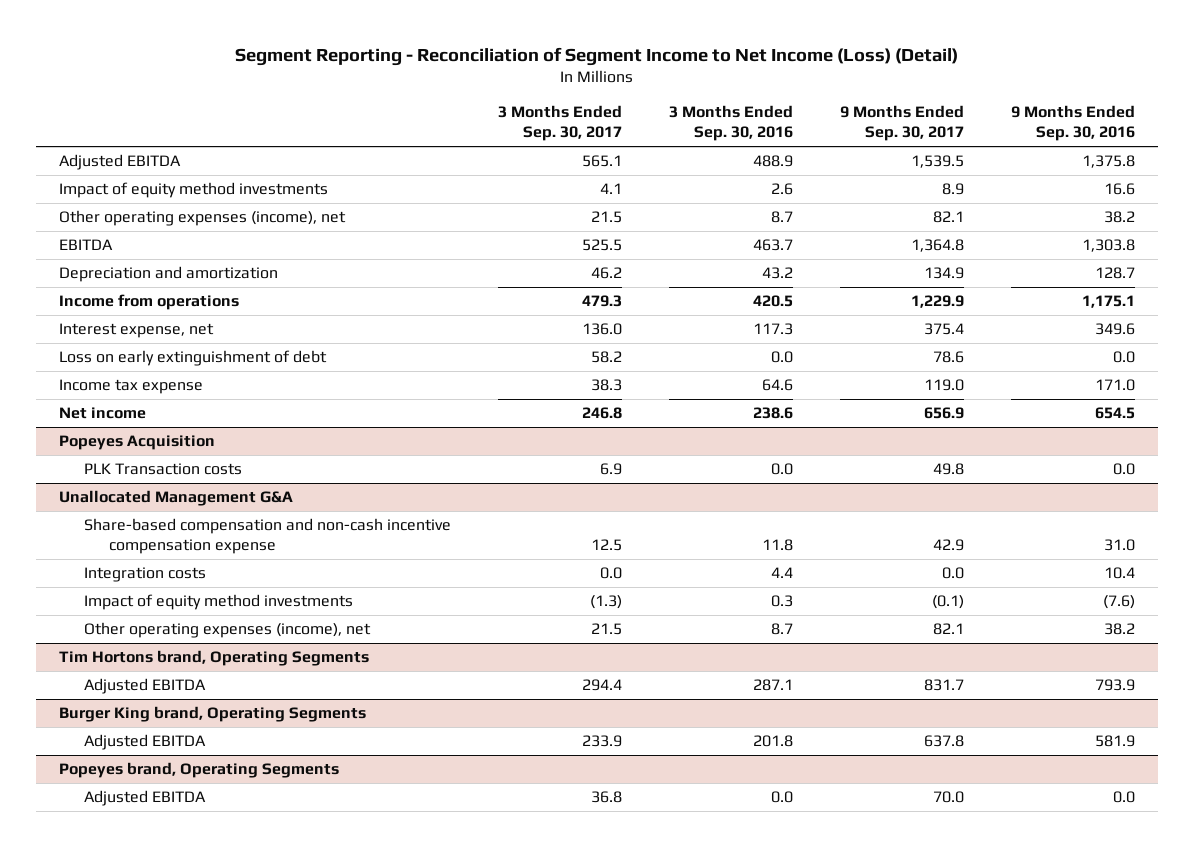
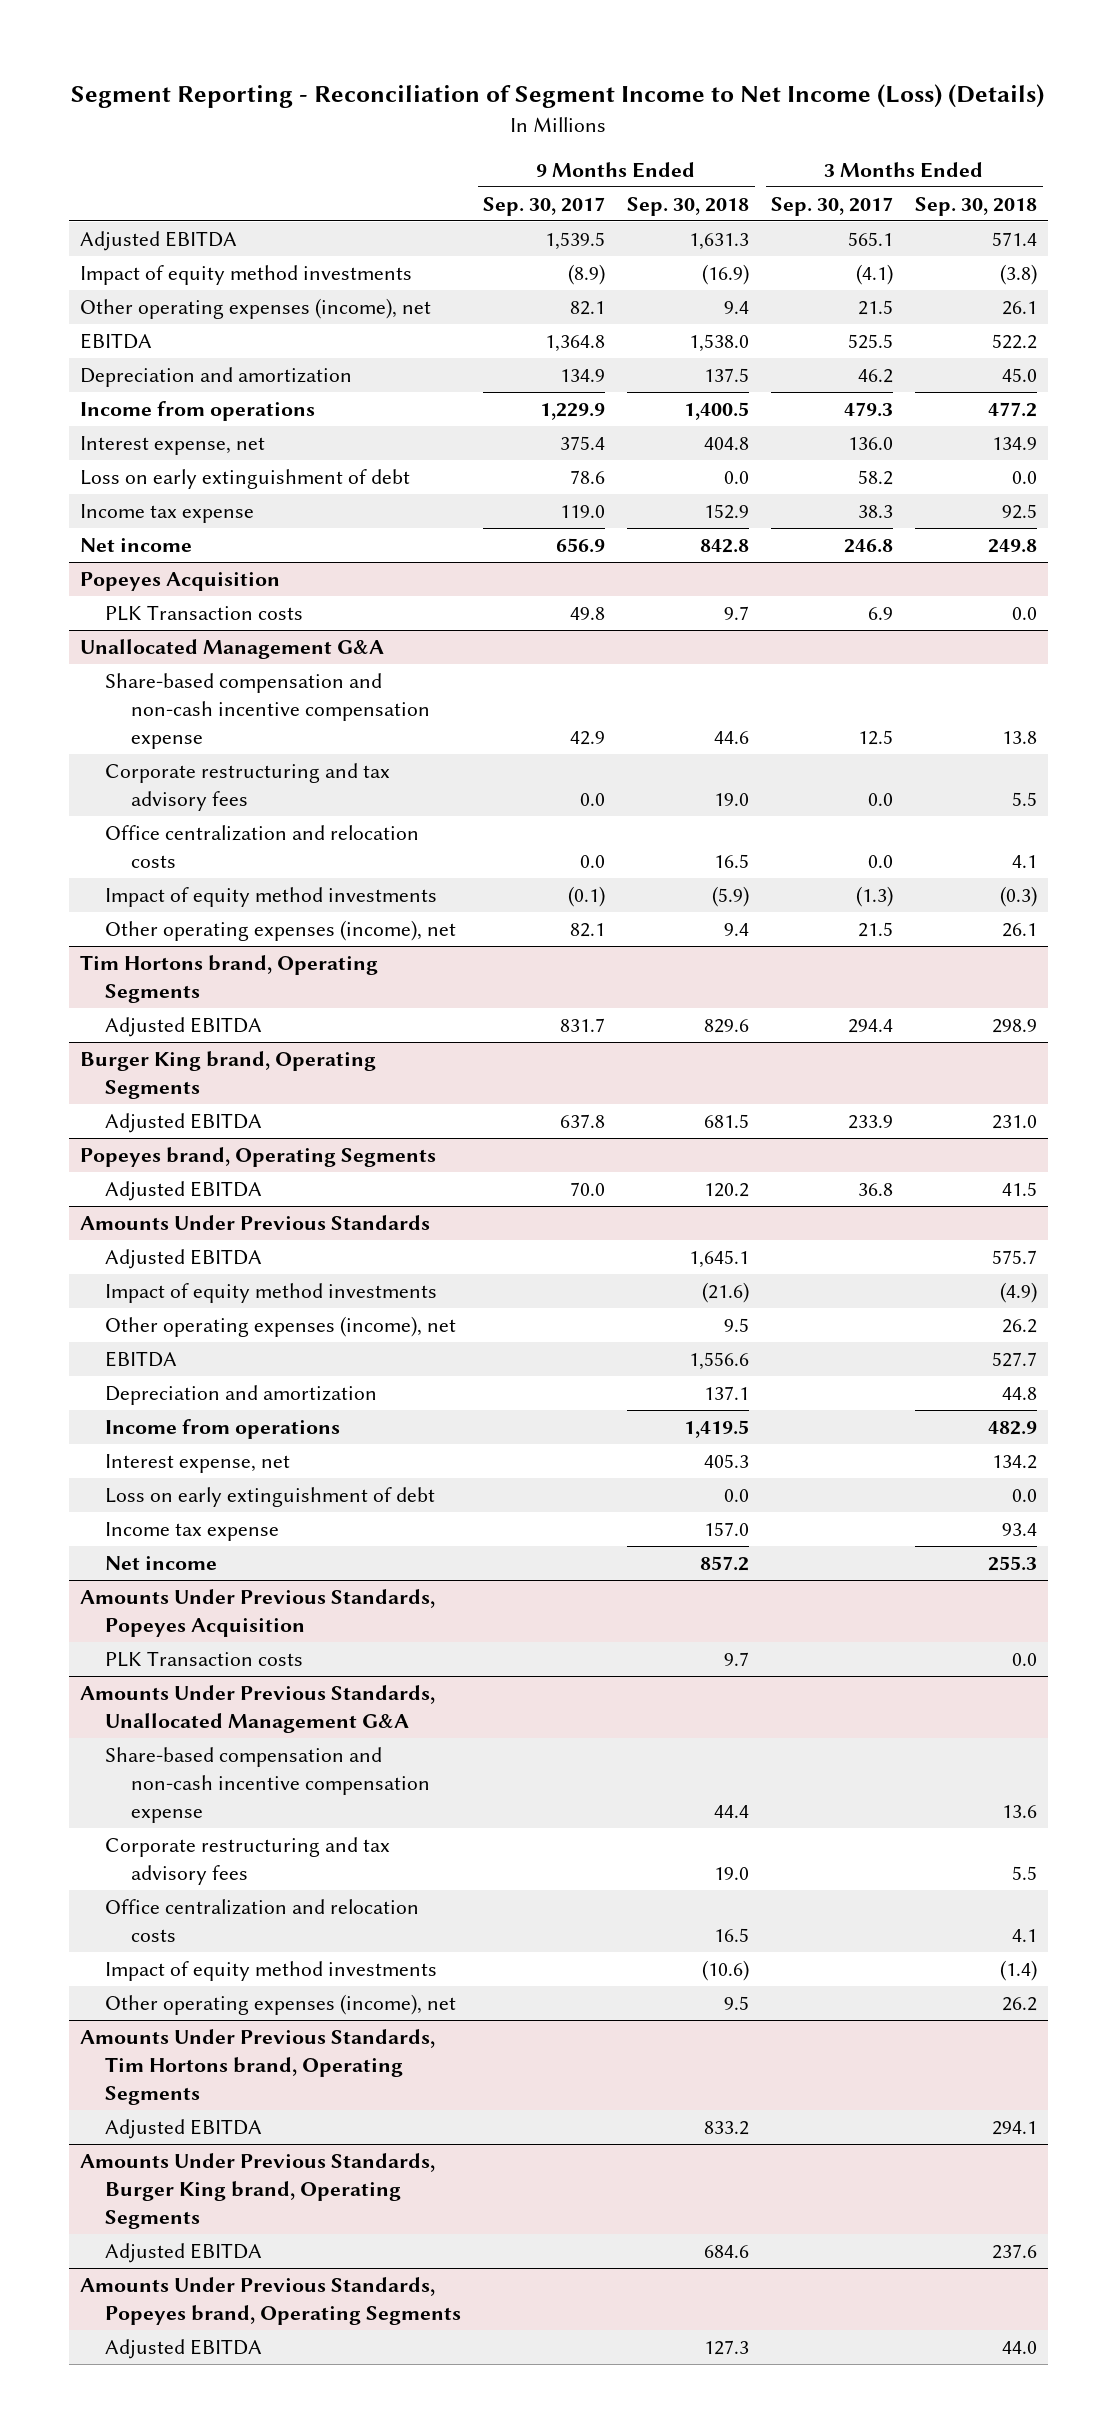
[235,46,959,66] Segment Reporting - Reconciliation of Segment Income to Net Income (Loss) (Detail) -> [71,84,1045,109] Segment Reporting - Reconciliation of Segment Income to Net Income (Loss) (Details)
[668,105,793,142] 3 Months Ended Sep. 30, 2016 -> none
[1010,105,1135,142] 9 Months Ended Sep. 30, 2016 -> none
none -> [627,196,750,216] Sep. 30, 2018
none -> [915,196,1038,216] Sep. 30, 2018
[599,183,622,195] 4.1 -> [856,263,894,285] (4.1)
[941,183,964,196] 8.9 -> [568,263,606,285] (8.9)
[83,567,206,583] Integration costs -> [105,762,391,811] Corporate restructuring and tax advisory fees
none -> [105,824,420,868] Office centralization and relocation costs
none -> [79,1214,430,1230] Amounts Under Previous Standards
none -> [105,1248,263,1269] Adjusted EBITDA
none -> [105,1282,438,1303] Impact of equity method investments
none -> [105,1315,457,1337] Other operating expenses (income), net
none -> [105,1350,178,1367] EBITDA
none -> [105,1384,378,1405] Depreciation and amortization
none -> [105,1418,341,1439] Income from operations
none -> [105,1453,291,1473] Interest expense, net
none -> [105,1486,436,1507] Loss on early extinguishment of debt
none -> [105,1521,280,1541] Income tax expense
none -> [105,1555,218,1570] Net income
none -> [79,1588,435,1637] Amounts Under Previous Standards, Popeyes Acquisition
none -> [105,1650,304,1667] PLK Transaction costs
none -> [79,1684,435,1733] Amounts Under Previous Standards, Unallocated Management G&A
none -> [105,1746,431,1824] Share-based compensation and non-cash incentive compensation expense
none -> [105,1836,391,1885] Corporate restructuring and tax advisory fees
none -> [105,1898,420,1942] Office centralization and relocation costs
none -> [105,1960,438,1981] Impact of equity method investments
none -> [105,1993,457,2015] Other operating expenses (income), net
none -> [79,2028,435,2106] Amounts Under Previous Standards, Tim Hortons brand, Operating Segments
none -> [105,2118,263,2139] Adjusted EBITDA
none -> [79,2152,435,2230] Amounts Under Previous Standards, Burger King brand, Operating Segments
none -> [105,2242,263,2263] Adjusted EBITDA
none -> [79,2276,462,2325] Amounts Under Previous Standards, Popeyes brand, Operating Segments
none -> [105,2338,263,2359] Adjusted EBITDA

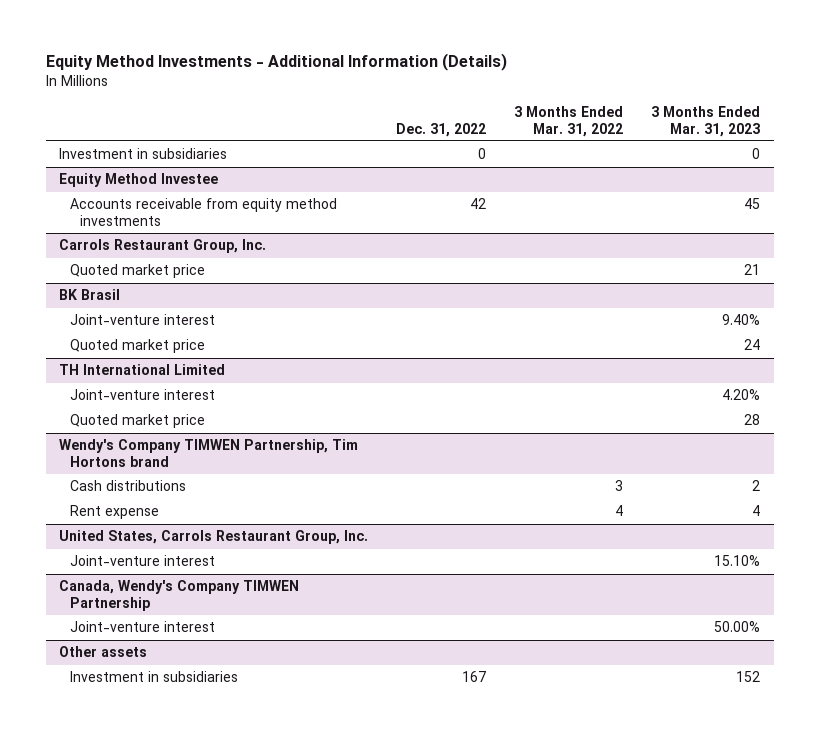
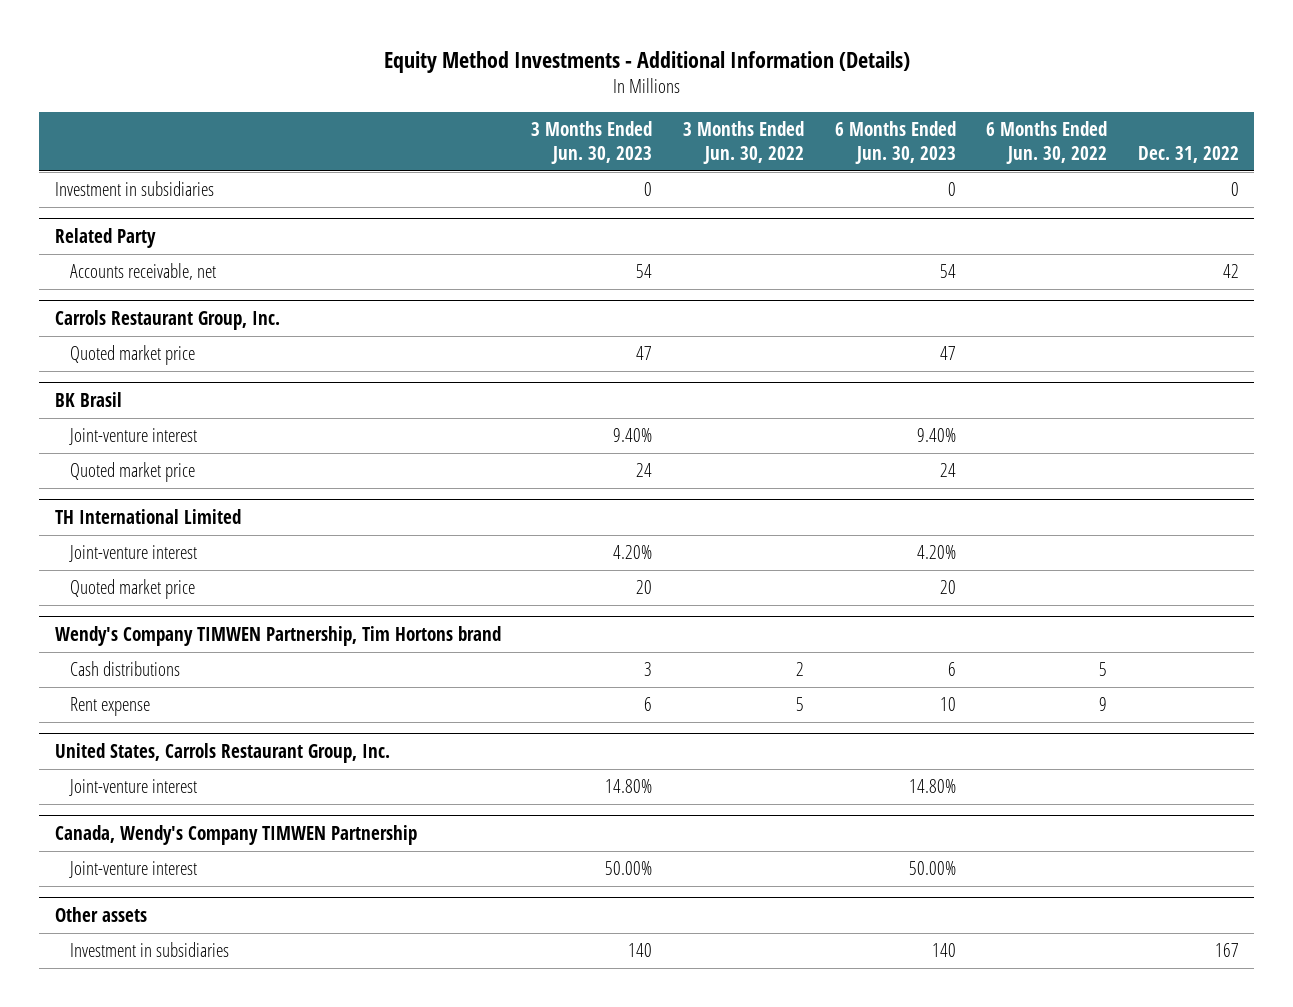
[514,106,624,137] 3 Months Ended Mar. 31, 2022 -> none
[650,106,760,137] 3 Months Ended Mar. 31, 2023 -> none
none -> [531,121,653,164] 3 Months Ended Jun. 30, 2023
none -> [682,121,804,164] 3 Months Ended Jun. 30, 2022
none -> [834,121,956,164] 6 Months Ended Jun. 30, 2023
none -> [986,121,1108,164] 6 Months Ended Jun. 30, 2022
[59,173,219,188] Equity Method Investee -> none
[69,198,337,226] Accounts receivable from equity method investments -> none
none -> [54,227,156,248] Related Party
none -> [69,263,216,281] Accounts receivable, net

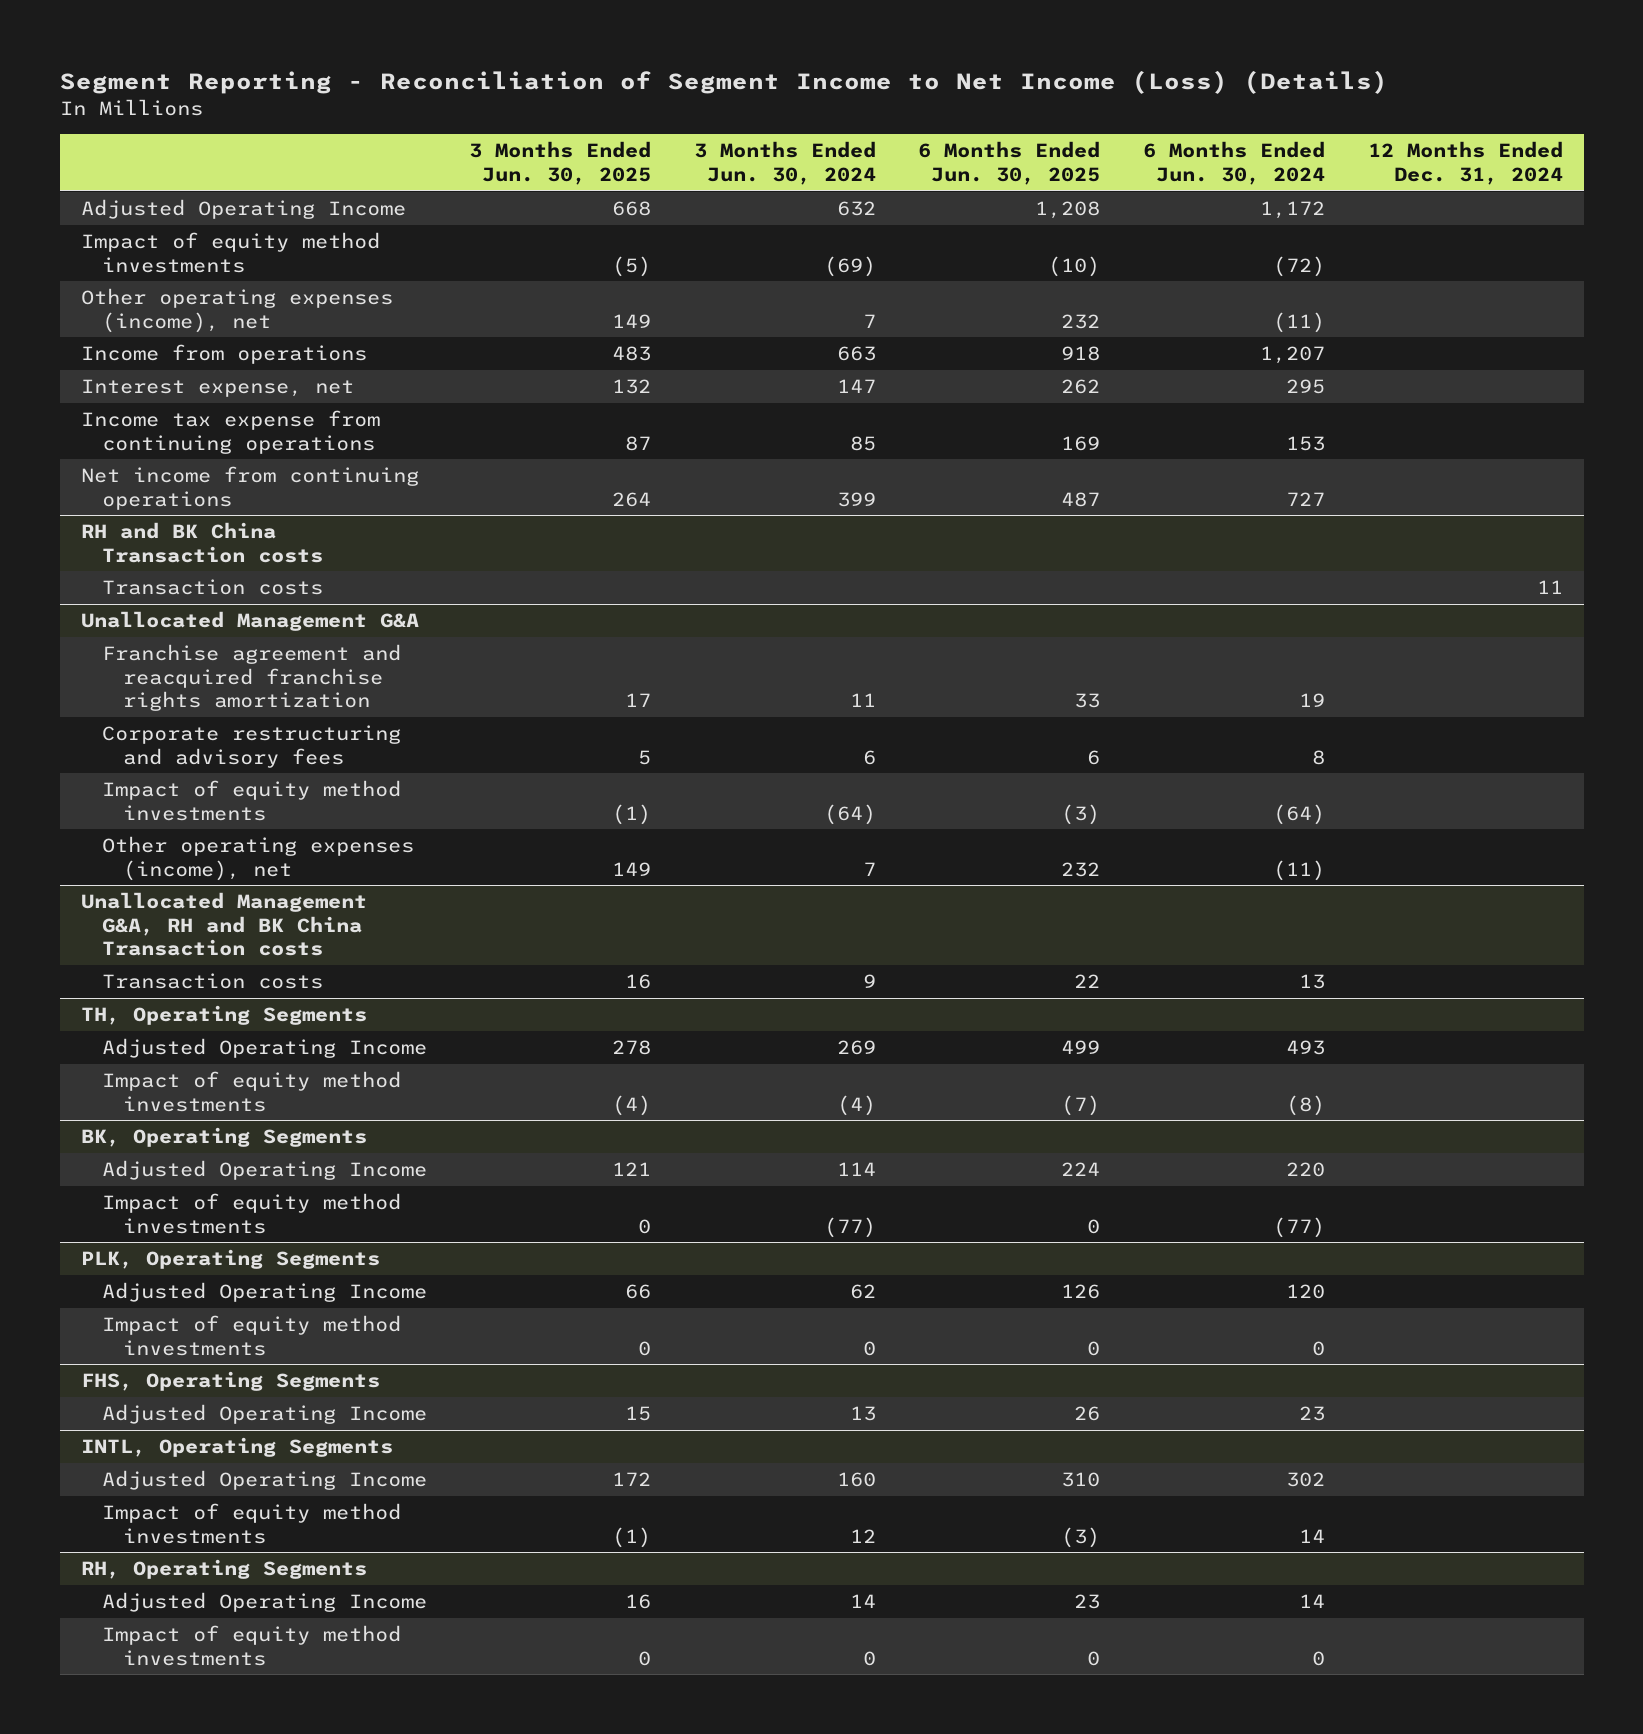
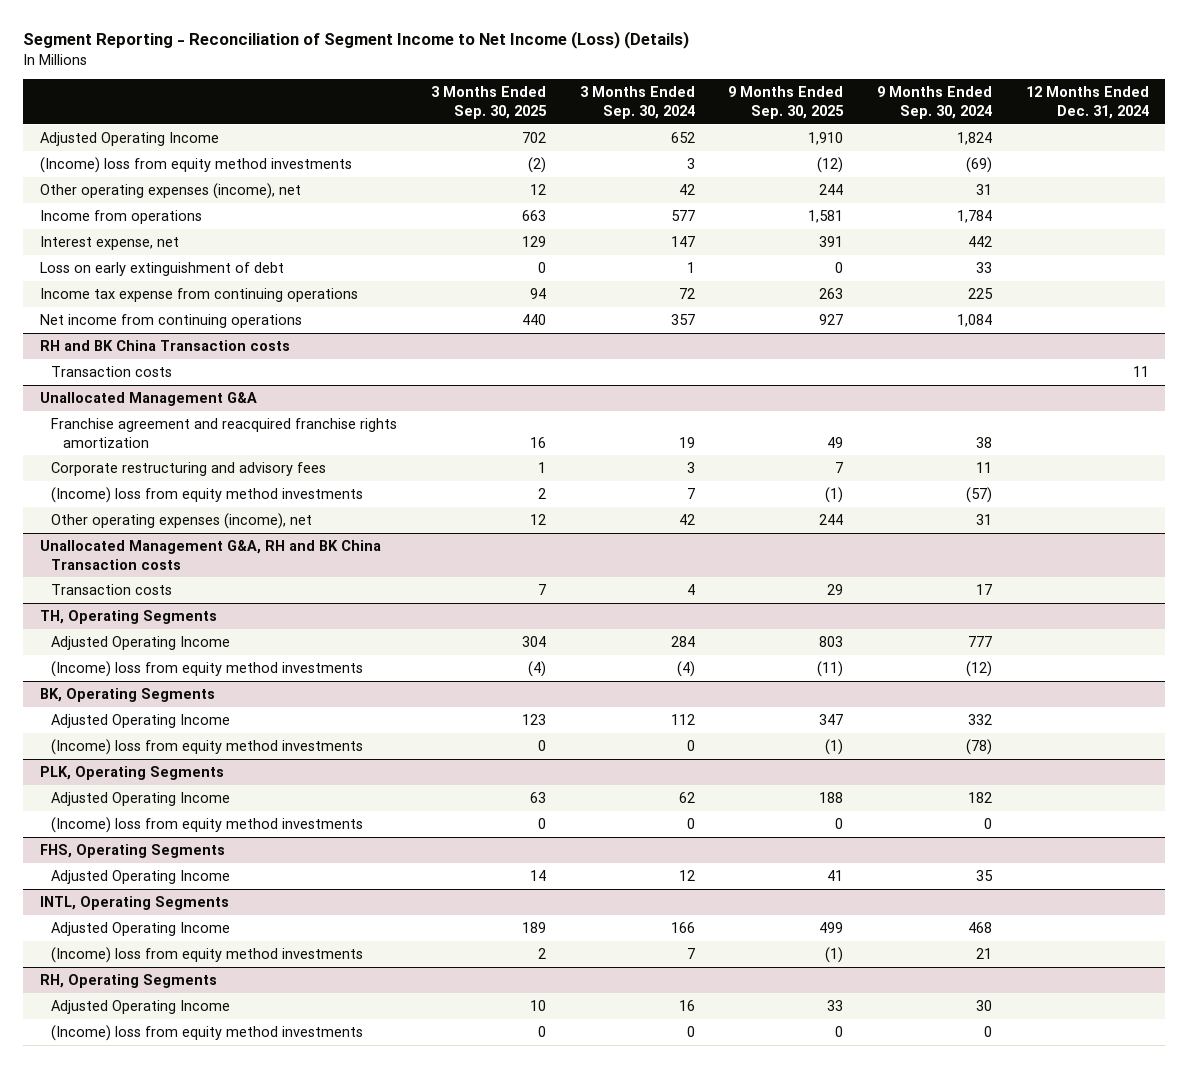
[469,141,652,185] 3 Months Ended Jun. 30, 2025 -> none
[693,141,876,185] 3 Months Ended Jun. 30, 2024 -> none
[918,141,1101,185] 6 Months Ended Jun. 30, 2025 -> none
[1142,141,1325,185] 6 Months Ended Jun. 30, 2024 -> none
none -> [431,86,548,119] 3 Months Ended Sep. 30, 2025
none -> [579,86,695,119] 3 Months Ended Sep. 30, 2024
none -> [728,86,845,119] 9 Months Ended Sep. 30, 2025
none -> [876,86,992,119] 9 Months Ended Sep. 30, 2024
[80,232,380,273] Impact of equity method investments -> [39,157,352,174] (Income) loss from equity method investments
none -> [39,262,284,277] Loss on early extinguishment of debt
[101,780,401,821] Impact of equity method investments -> [51,487,364,504] (Income) loss from equity method investments
[101,1071,401,1112] Impact of equity method investments -> [51,661,364,678] (Income) loss from equity method investments
[101,1193,401,1234] Impact of equity method investments -> [51,739,364,756] (Income) loss from equity method investments
[101,1315,401,1356] Impact of equity method investments -> [51,817,364,834] (Income) loss from equity method investments
[101,1503,401,1544] Impact of equity method investments -> [51,947,364,964] (Income) loss from equity method investments
[101,1625,401,1666] Impact of equity method investments -> [51,1025,364,1042] (Income) loss from equity method investments

